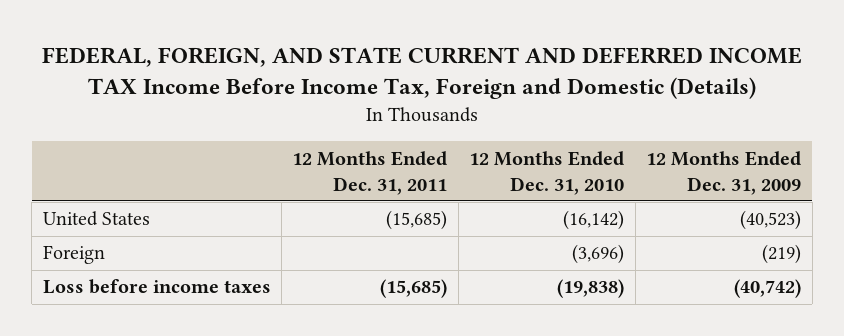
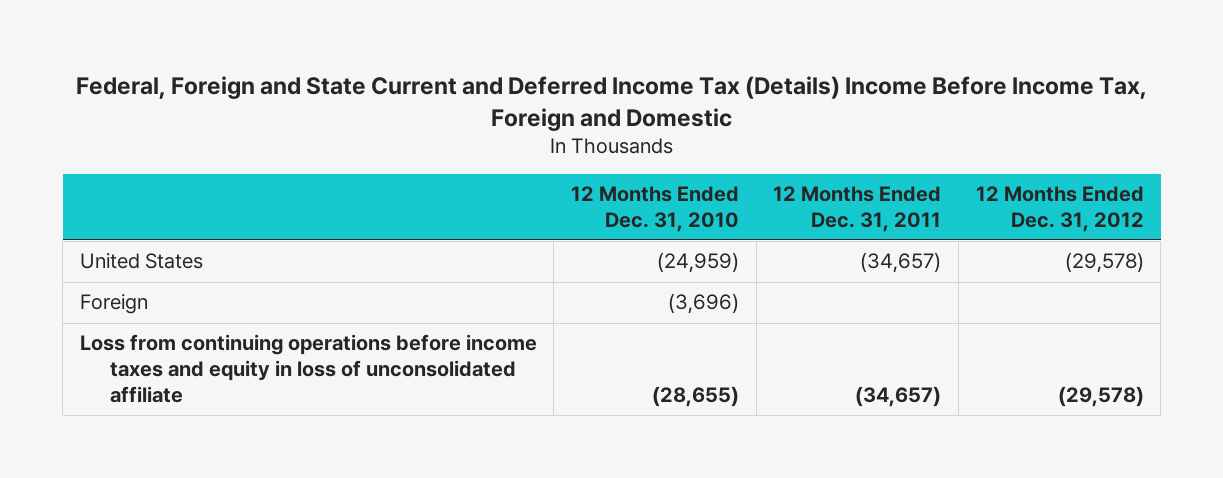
[41,46,802,100] FEDERAL, FOREIGN, AND STATE CURRENT AND DEFERRED INCOME TAX Income Before Income Tax, Foreign and Domestic (Details) -> [75,76,1147,131] Federal, Foreign and State Current and Deferred Income Tax (Details) Income Before Income Tax, Foreign and Domestic
[646,150,802,195] 12 Months Ended Dec. 31, 2009 -> none
none -> [975,186,1144,232] 12 Months Ended Dec. 31, 2012
[386,210,448,231] (15,685) -> [860,252,942,274] (34,657)
[563,210,625,231] (16,142) -> [657,252,740,274] (24,959)
[42,279,271,295] Loss before income taxes -> [79,334,537,403] Loss from continuing operations before income taxes and equity in loss of unconsolidated affiliate
[380,279,448,299] (15,685) -> [855,385,942,407] (34,657)
[557,279,625,299] (19,838) -> [652,385,740,407] (28,655)

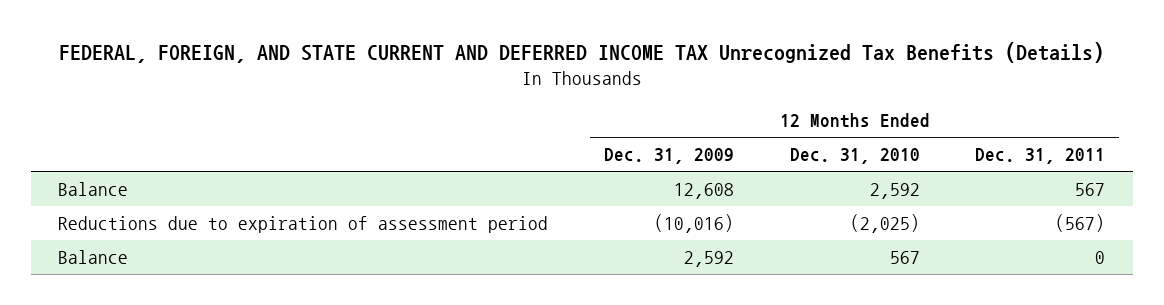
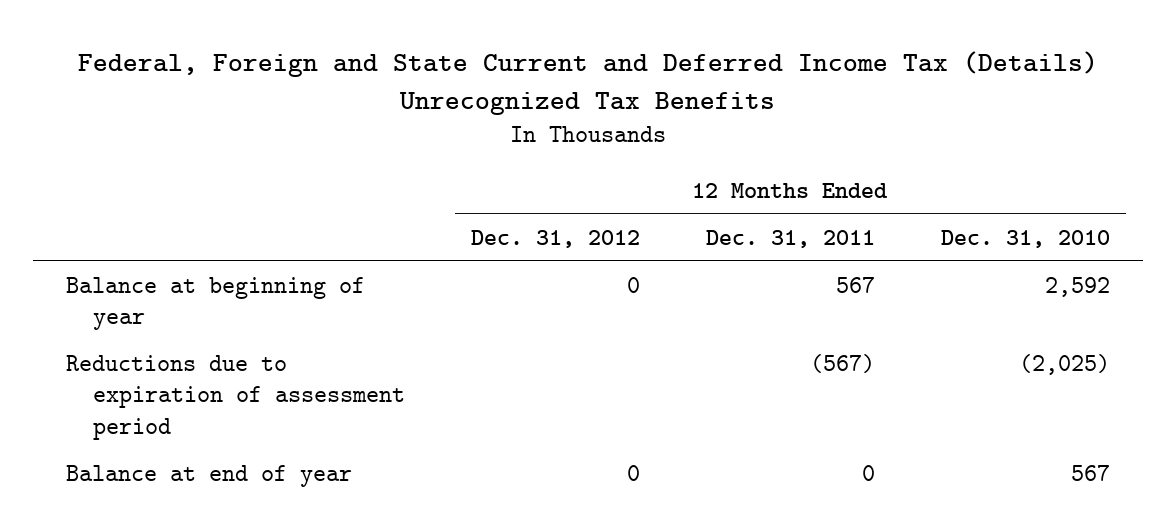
[58,42,1104,64] FEDERAL, FOREIGN, AND STATE CURRENT AND DEFERRED INCOME TAX Unrecognized Tax Benefits (Details) -> [77,51,1098,116] Federal, Foreign and State Current and Deferred Income Tax (Details) Unrecognized Tax Benefits
[604,148,735,165] Dec. 31, 2009 -> none
none -> [471,229,641,248] Dec. 31, 2012
[58,182,129,197] Balance -> [65,276,365,331] Balance at beginning of year
[58,250,129,265] Balance -> [65,464,352,487] Balance at end of year

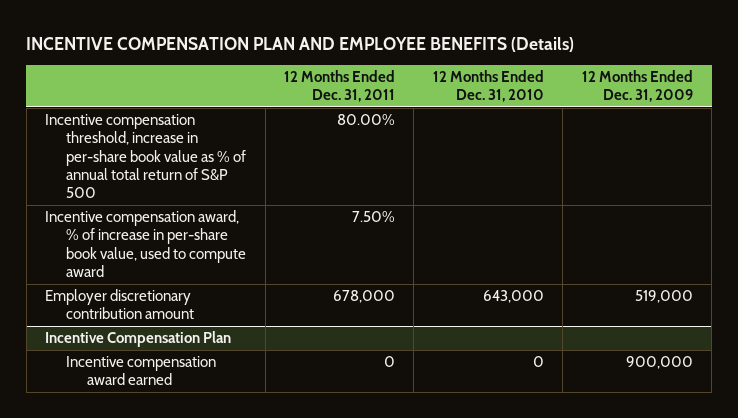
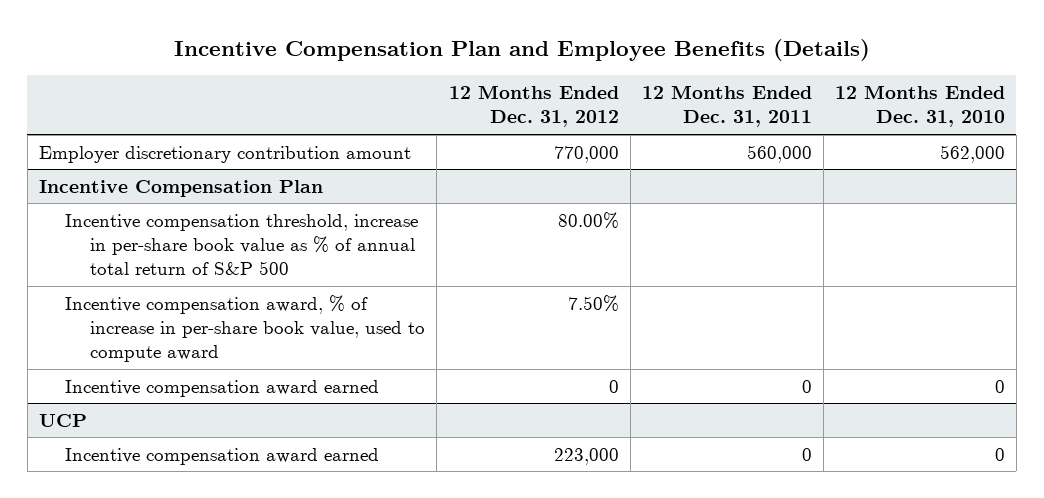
[26,36,575,52] INCENTIVE COMPENSATION PLAN AND EMPLOYEE BENEFITS (Details) -> [173,39,870,62] Incentive Compensation Plan and Employee Benefits (Details)
[581,69,693,103] 12 Months Ended Dec. 31, 2009 -> none
none -> [448,84,619,128] 12 Months Ended Dec. 31, 2012
[45,114,247,199] Incentive compensation threshold, increase in per-share book value as % of annual total return of S&P 500 -> none
[45,210,247,277] Incentive compensation award, % of increase in per-share book value, used to compute award -> none
[333,290,396,304] 678,000 -> [746,144,812,163] 560,000
[482,290,544,304] 643,000 -> [939,144,1005,163] 562,000
none -> [64,213,418,276] Incentive compensation threshold, increase in per-share book value as % of annual total return of S&P 500
none -> [64,294,426,363] Incentive compensation award, % of increase in per-share book value, used to compute award
none -> [38,413,87,427] UCP
none -> [64,447,379,465] Incentive compensation award earned

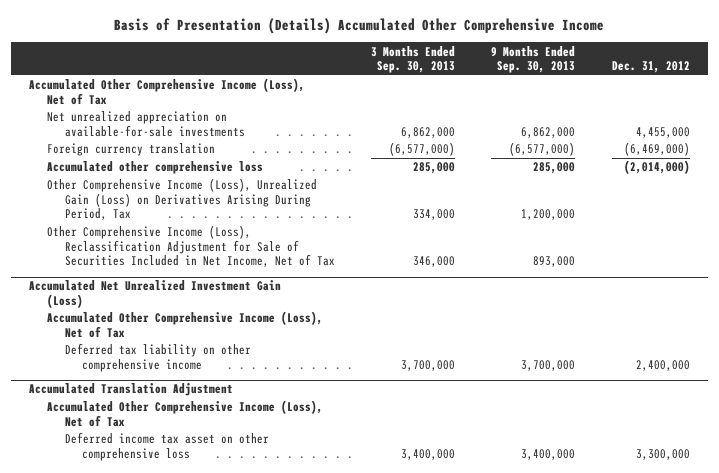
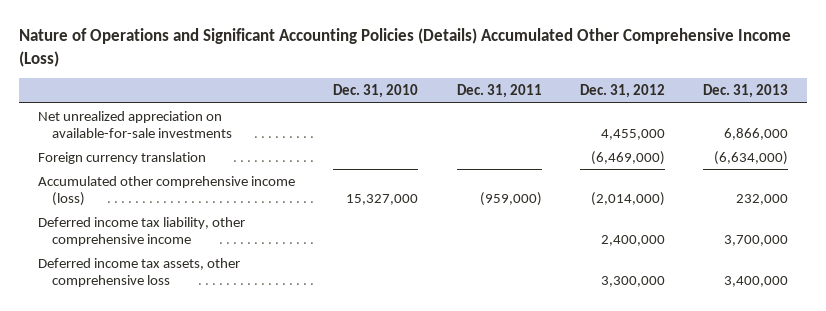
[114,17,605,34] Basis of Presentation (Details) Accumulated Other Comprehensive Income -> [19,28,792,67] Nature of Operations and Significant Accounting Policies (Details) Accumulated Other Comprehensive Income (Loss)
[371,45,456,74] 3 Months Ended Sep. 30, 2013 -> none
[491,45,576,74] 9 Months Ended Sep. 30, 2013 -> none
none -> [333,84,419,99] Dec. 31, 2010
none -> [456,84,542,99] Dec. 31, 2011
none -> [703,84,789,99] Dec. 31, 2013
[28,78,305,105] Accumulated Other Comprehensive Income (Loss), Net of Tax -> none
[46,178,317,221] Other Comprehensive Income (Loss), Unrealized Gain (Loss) on Derivatives Arising During Period, Tax -> none
[46,225,335,268] Other Comprehensive Income (Loss), Reclassification Adjustment for Sale of Securities Included in Net Income, Net of Tax -> none
[28,280,281,308] Accumulated Net Unrealized Investment Gain (Loss) -> none
[46,311,323,338] Accumulated Other Comprehensive Income (Loss), Net of Tax -> none
[28,383,233,397] Accumulated Translation Adjustment -> none
[46,400,323,427] Accumulated Other Comprehensive Income (Loss), Net of Tax -> none
[46,161,263,175] Accumulated other comprehensive loss -> [38,175,296,206] Accumulated other comprehensive income (loss)
[64,343,251,372] Deferred tax liability on other comprehensive income -> [38,216,246,246] Deferred income tax liability, other comprehensive income
[64,432,269,461] Deferred income tax asset on other comprehensive loss -> [38,257,241,287] Deferred income tax assets, other comprehensive loss

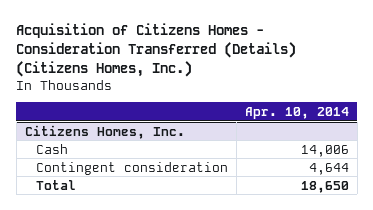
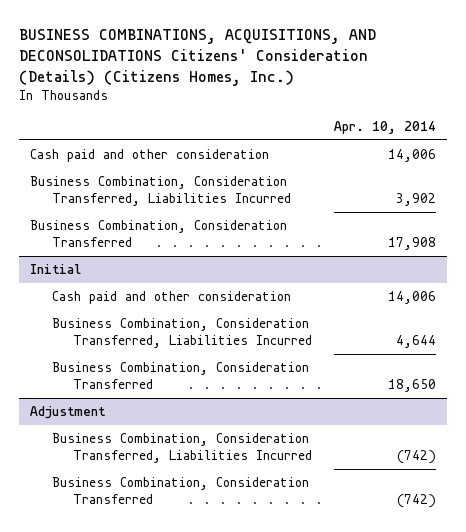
[16,23,297,78] Acquisition of Citizens Homes - Consideration Transferred (Details) (Citizens Homes, Inc.) -> [19,29,377,86] BUSINESS COMBINATIONS, ACQUISITIONS, AND DECONSOLIDATIONS Citizens' Consideration (Details) (Citizens Homes, Inc.)
[24,124,185,139] Citizens Homes, Inc. -> none
[35,143,68,154] Cash -> [30,149,270,163] Cash paid and other consideration
none -> [30,176,291,206] Business Combination, Consideration Transferred, Liabilities Incurred
none -> [30,220,288,247] Business Combination, Consideration Transferred
none -> [30,264,82,275] Initial
none -> [51,291,291,305] Cash paid and other consideration
[35,161,228,175] Contingent consideration -> [51,318,312,348] Business Combination, Consideration Transferred, Liabilities Incurred
[35,179,76,190] Total -> [51,362,309,389] Business Combination, Consideration Transferred
none -> [30,406,107,420] Adjustment
none -> [51,433,312,463] Business Combination, Consideration Transferred, Liabilities Incurred
none -> [51,477,309,504] Business Combination, Consideration Transferred

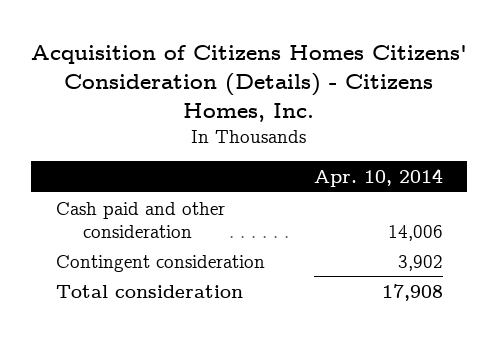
[19,29,377,86] BUSINESS COMBINATIONS, ACQUISITIONS, AND DECONSOLIDATIONS Citizens' Consideration (Details) (Citizens Homes, Inc.) -> [31,44,468,122] Acquisition of Citizens Homes Citizens' Consideration (Details) - Citizens Homes, Inc.
[30,264,82,275] Initial -> none
[51,291,291,305] Cash paid and other consideration -> none
[51,318,312,348] Business Combination, Consideration Transferred, Liabilities Incurred -> none
[51,362,309,389] Business Combination, Consideration Transferred -> none
[30,406,107,420] Adjustment -> none
[51,433,312,463] Business Combination, Consideration Transferred, Liabilities Incurred -> none
[51,477,309,504] Business Combination, Consideration Transferred -> none
[30,176,291,206] Business Combination, Consideration Transferred, Liabilities Incurred -> [55,254,265,272] Contingent consideration
[30,220,288,247] Business Combination, Consideration Transferred -> [55,284,243,298] Total consideration

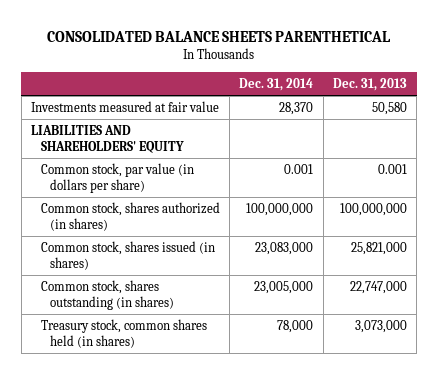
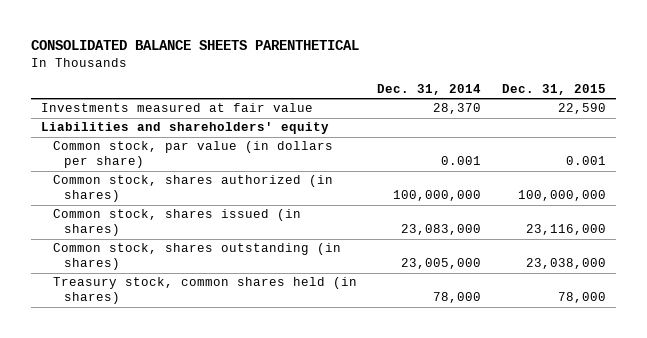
[332,78,407,92] Dec. 31, 2013 -> none
none -> [501,83,606,95] Dec. 31, 2015
[31,125,184,153] LIABILITIES AND SHAREHOLDERS' EQUITY -> [41,122,330,135] Liabilities and shareholders' equity

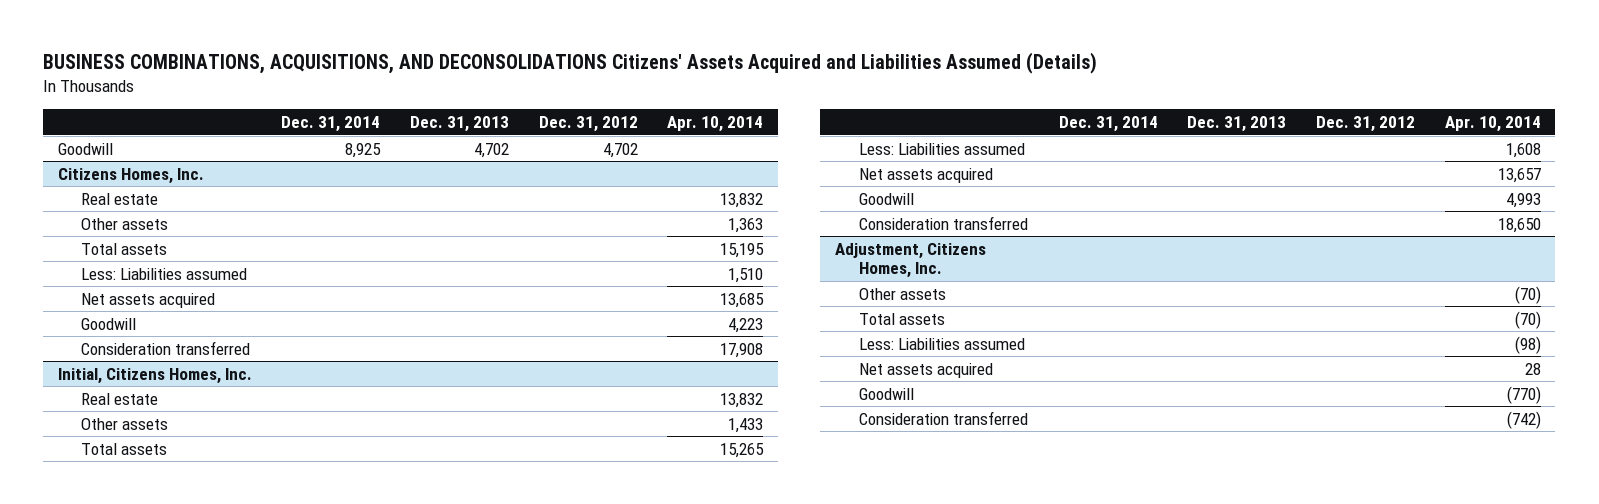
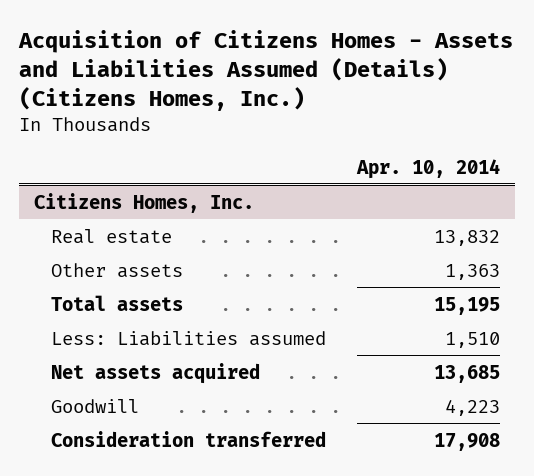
[43,52,1098,75] BUSINESS COMBINATIONS, ACQUISITIONS, AND DECONSOLIDATIONS Citizens' Assets Acquired and Liabilities Assumed (Details) -> [17,29,513,112] Acquisition of Citizens Homes - Assets and Liabilities Assumed (Details) (Citizens Homes, Inc.)
[281,115,381,132] Dec. 31, 2014 -> none
[410,115,510,132] Dec. 31, 2013 -> none
[538,115,638,132] Dec. 31, 2012 -> none
[57,142,113,155] Goodwill -> none
[57,367,252,384] Initial, Citizens Homes, Inc. -> none
[81,392,159,405] Real estate -> none
[81,417,169,430] Other assets -> none
[81,442,168,455] Total assets -> none
[858,142,1025,155] Less: Liabilities assumed -> none
[858,167,993,183] Net assets acquired -> none
[858,192,914,205] Goodwill -> none
[858,215,1028,230] Consideration transferred -> none
[835,242,987,279] Adjustment, Citizens Homes, Inc. -> none
[858,287,946,300] Other assets -> none
[858,312,945,325] Total assets -> none
[858,337,1025,350] Less: Liabilities assumed -> none
[858,362,993,378] Net assets acquired -> none
[858,387,914,400] Goodwill -> none
[858,410,1028,425] Consideration transferred -> none

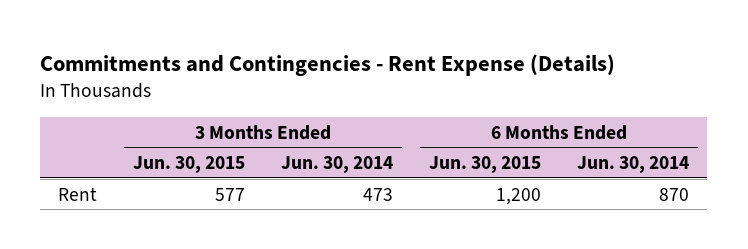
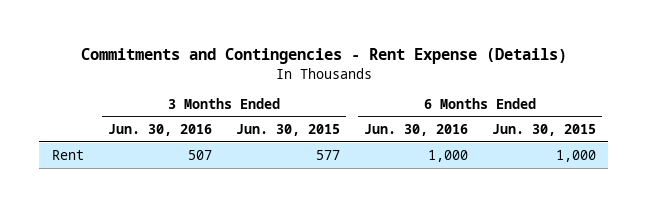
[281,155,394,173] Jun. 30, 2014 -> none
[577,155,690,173] Jun. 30, 2014 -> none
none -> [107,124,212,137] Jun. 30, 2016
none -> [364,124,469,137] Jun. 30, 2016
[496,187,542,205] 1,200 -> [556,150,597,163] 1,000

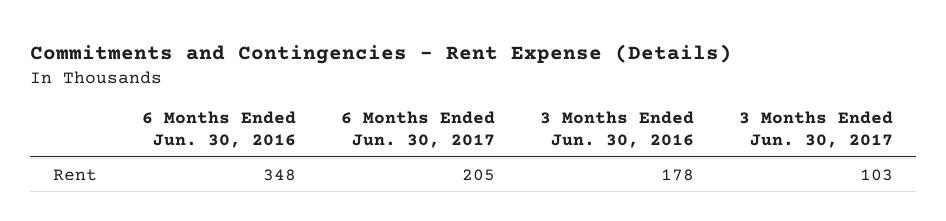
[235,124,340,137] Jun. 30, 2015 -> none
[492,124,597,137] Jun. 30, 2015 -> none
none -> [341,110,496,149] 6 Months Ended Jun. 30, 2017
none -> [739,110,894,149] 3 Months Ended Jun. 30, 2017
[187,150,212,161] 507 -> [661,168,695,181] 178
[428,150,469,163] 1,000 -> [263,168,297,181] 348

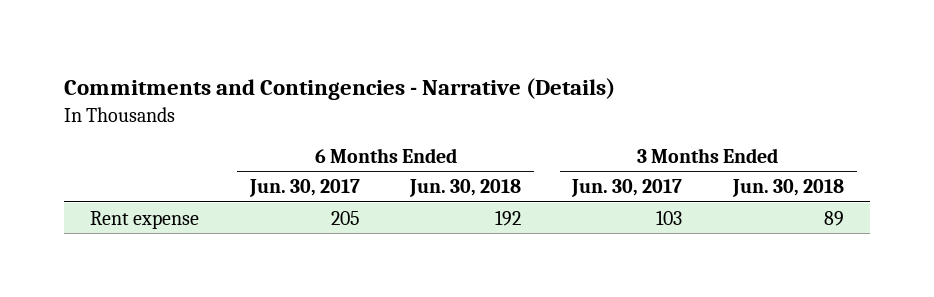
[30,43,733,64] Commitments and Contingencies - Rent Expense (Details) -> [64,78,616,101] Commitments and Contingencies - Narrative (Details)
[142,110,297,149] 6 Months Ended Jun. 30, 2016 -> none
[540,110,695,149] 3 Months Ended Jun. 30, 2016 -> none
none -> [409,179,522,198] Jun. 30, 2018
none -> [732,179,845,198] Jun. 30, 2018
[52,168,97,181] Rent -> [89,210,199,229] Rent expense

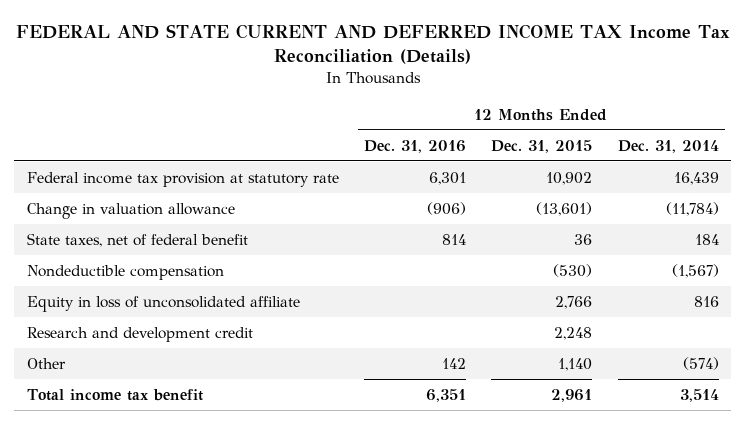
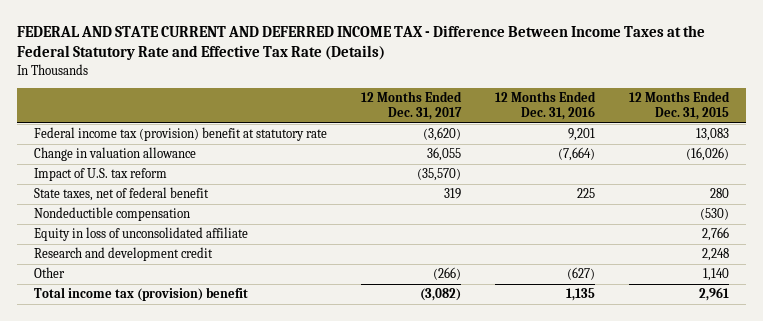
[15,24,730,65] FEDERAL AND STATE CURRENT AND DEFERRED INCOME TAX Income Tax Reconciliation (Details) -> [16,25,705,61] FEDERAL AND STATE CURRENT AND DEFERRED INCOME TAX - Difference Between Income Taxes at the Federal Statutory Rate and Effective Tax Rate (Details)
[617,139,719,153] Dec. 31, 2014 -> none
none -> [360,91,462,121] 12 Months Ended Dec. 31, 2017
[26,171,339,187] Federal income tax provision at statutory rate -> [33,127,327,142] Federal income tax (provision) benefit at statutory rate
[429,171,467,185] 6,301 -> [567,128,595,142] 9,201
[546,171,593,185] 10,902 -> [695,128,729,142] 13,083
[427,201,467,215] (906) -> [557,147,595,162] (7,664)
[536,201,593,216] (13,601) -> [685,147,729,162] (16,026)
none -> [33,168,167,182] Impact of U.S. tax reform
[442,233,467,245] 814 -> [576,188,595,199] 225
[574,233,593,245] 36 -> [709,188,729,199] 280
[442,357,467,369] 142 -> [566,267,595,281] (627)
[26,388,203,401] Total income tax benefit -> [33,287,248,302] Total income tax (provision) benefit
[426,388,467,402] 6,351 -> [565,288,595,302] 1,135

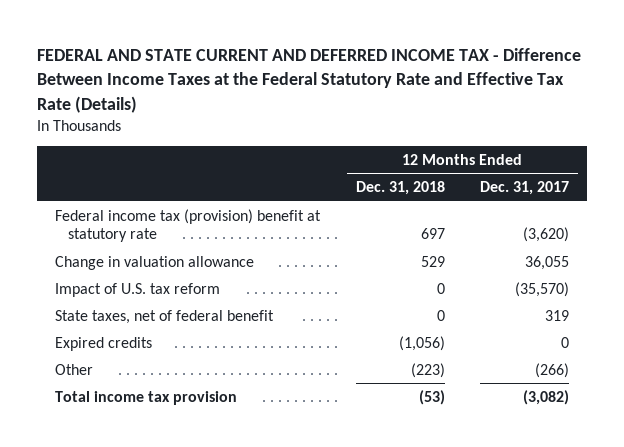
[494,91,596,121] 12 Months Ended Dec. 31, 2016 -> none
[628,91,730,121] 12 Months Ended Dec. 31, 2015 -> none
none -> [355,181,445,196] Dec. 31, 2018
[33,207,190,222] Nondeductible compensation -> none
[33,227,248,242] Equity in loss of unconsolidated affiliate -> none
[33,247,213,262] Research and development credit -> none
none -> [54,336,152,351] Expired credits
[33,287,248,302] Total income tax (provision) benefit -> [54,390,237,405] Total income tax provision

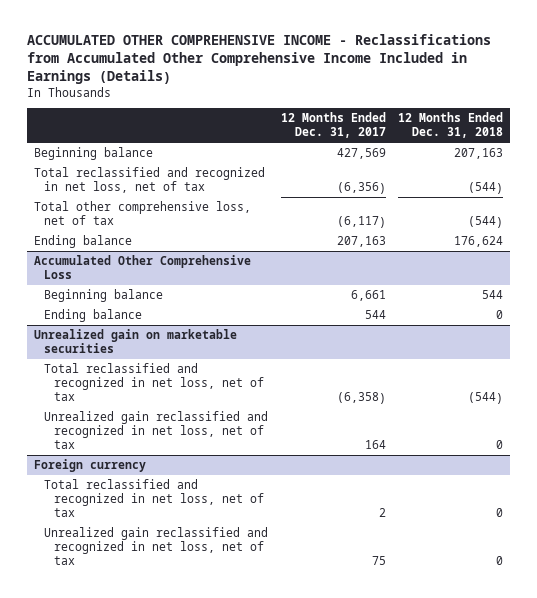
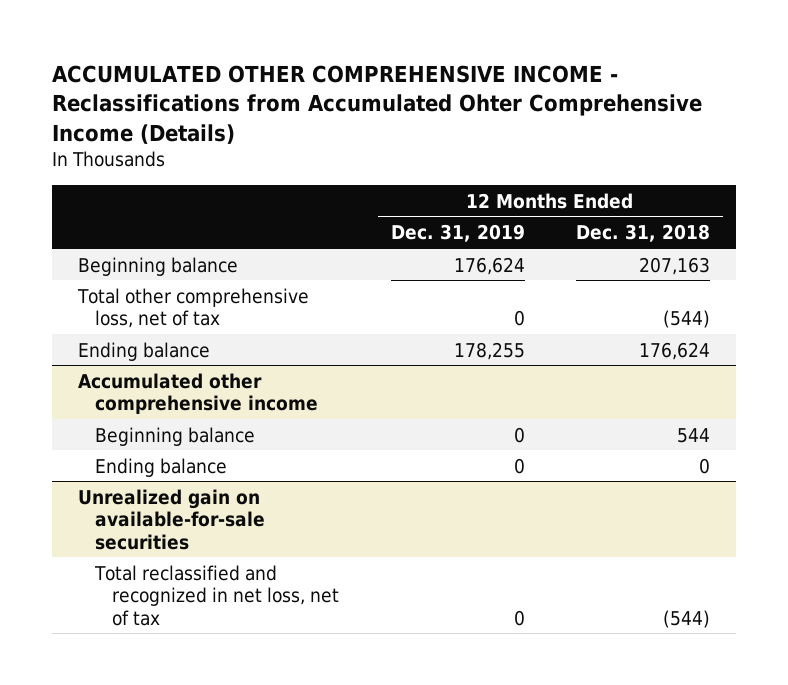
[27,34,492,84] ACCUMULATED OTHER COMPREHENSIVE INCOME - Reclassifications from Accumulated Other Comprehensive Income Included in Earnings (Details) -> [51,64,702,144] ACCUMULATED OTHER COMPREHENSIVE INCOME - Reclassifications from Accumulated Ohter Comprehensive Income (Details)
[280,112,386,139] 12 Months Ended Dec. 31, 2017 -> none
none -> [390,224,525,243] Dec. 31, 2019
[33,167,265,194] Total reclassified and recognized in net loss, net of tax -> none
[33,255,251,280] Accumulated Other Comprehensive Loss -> [77,372,318,415] Accumulated other comprehensive income
[33,329,237,354] Unrealized gain on marketable securities -> [77,488,265,550] Unrealized gain on available-for-sale securities
[43,411,268,450] Unrealized gain reclassified and recognized in net loss, net of tax -> none
[33,459,146,473] Foreign currency -> none
[43,479,264,518] Total reclassified and recognized in net loss, net of tax -> none
[43,527,268,566] Unrealized gain reclassified and recognized in net loss, net of tax -> none

